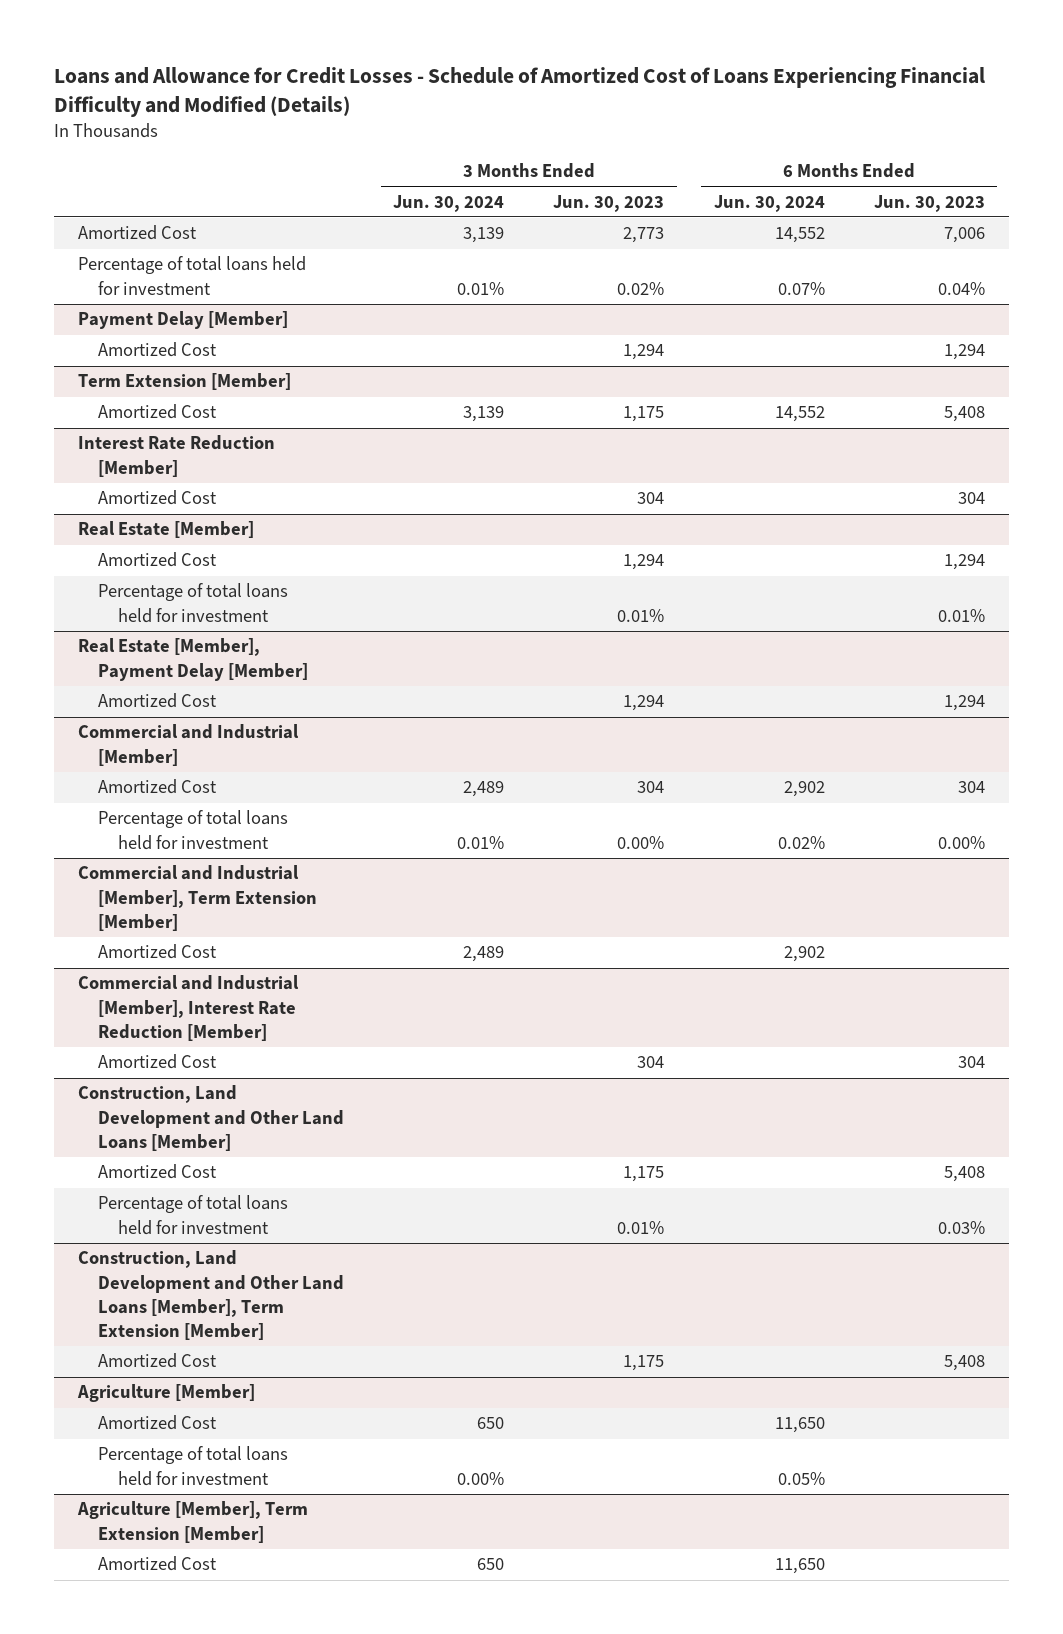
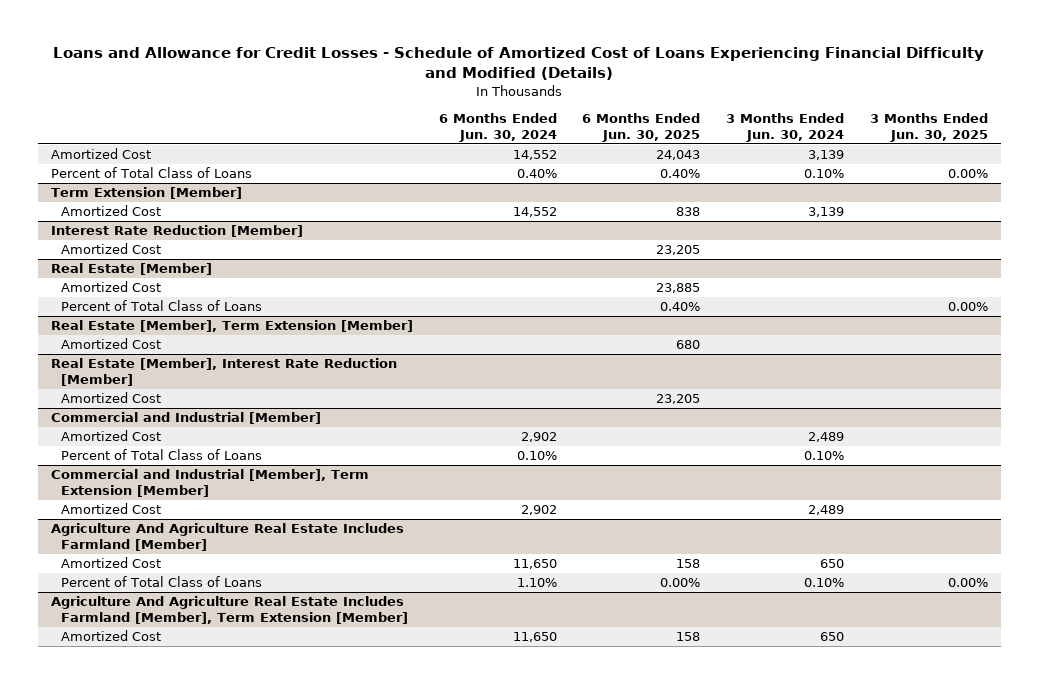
[553,194,665,212] Jun. 30, 2023 -> none
[873,194,985,212] Jun. 30, 2023 -> none
none -> [582,113,701,143] 6 Months Ended Jun. 30, 2025
none -> [869,113,988,143] 3 Months Ended Jun. 30, 2025
[78,311,289,330] Payment Delay [Member] -> none
[98,342,218,358] Amortized Cost -> none
[78,256,307,295] Percentage of total loans held for investment -> [50,167,252,179] Percent of Total Class of Loans
[457,281,505,295] 0.01% -> [804,169,845,179] 0.10%
[777,281,825,295] 0.07% -> [516,169,557,179] 0.40%
[78,638,309,681] Real Estate [Member], Payment Delay [Member] -> none
[98,693,218,709] Amortized Cost -> none
[98,583,289,623] Percentage of total loans held for investment -> [61,300,263,312] Percent of Total Class of Loans
none -> [50,320,413,333] Real Estate [Member], Term Extension [Member]
none -> [61,338,162,350] Amortized Cost
none -> [50,358,397,386] Real Estate [Member], Interest Rate Reduction [Member]
none -> [61,392,162,404] Amortized Cost
[98,810,289,850] Percentage of total loans held for investment -> [61,449,263,461] Percent of Total Class of Loans
[457,835,505,849] 0.01% -> [804,451,845,461] 0.10%
[777,835,825,849] 0.02% -> [516,451,557,461] 0.10%
[78,975,300,1041] Commercial and Industrial [Member], Interest Rate Reduction [Member] -> none
[98,1054,218,1070] Amortized Cost -> none
[78,1085,345,1151] Construction, Land Development and Other Land Loans [Member] -> none
[98,1164,218,1180] Amortized Cost -> none
[98,1195,289,1235] Percentage of total loans held for investment -> none
[78,1250,345,1340] Construction, Land Development and Other Land Loans [Member], Term Extension [Member] -> none
[98,1353,218,1369] Amortized Cost -> none
[77,1384,256,1403] Agriculture [Member] -> [50,523,404,551] Agriculture And Agriculture Real Estate Includes Farmland [Member]
[98,1446,289,1486] Percentage of total loans held for investment -> [61,576,263,588] Percent of Total Class of Loans
[457,1471,505,1485] 0.00% -> [804,578,845,588] 0.10%
[777,1471,825,1485] 0.05% -> [516,578,557,588] 1.10%
[77,1501,309,1543] Agriculture [Member], Term Extension [Member] -> [50,596,409,624] Agriculture And Agriculture Real Estate Includes Farmland [Member], Term Extension [Member]

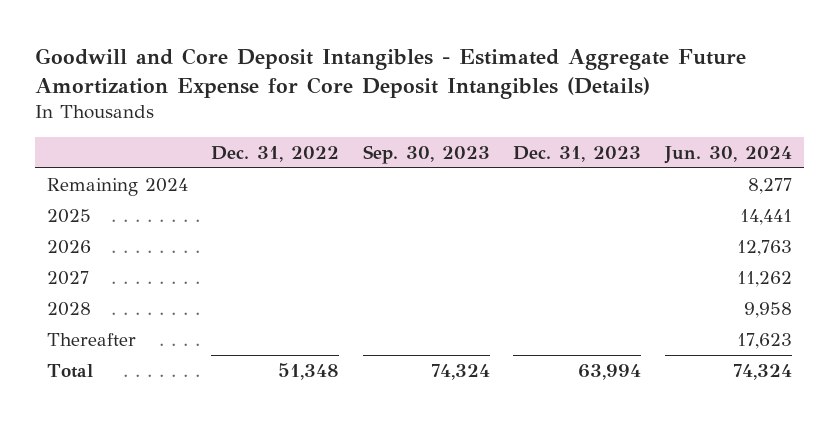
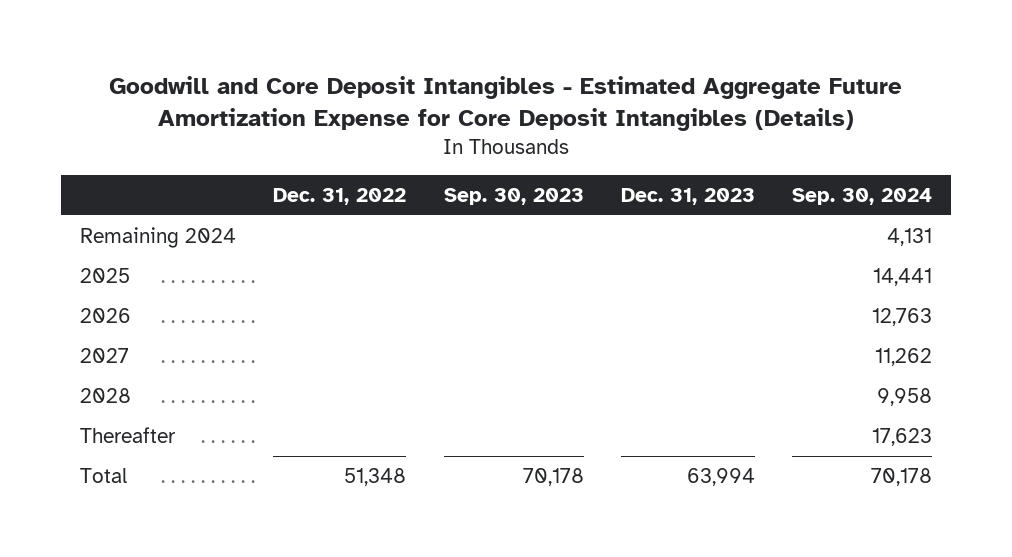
[664,146,793,165] Jun. 30, 2024 -> none
none -> [792,187,933,205] Sep. 30, 2024
[430,363,490,380] 74,324 -> [522,467,584,486] 70,178

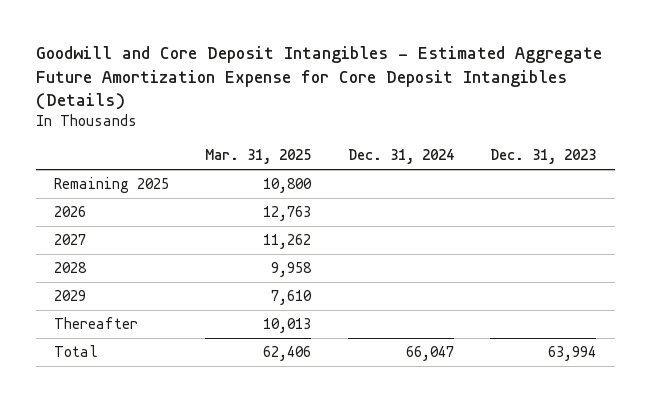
[273,187,407,205] Dec. 31, 2022 -> none
[443,187,584,205] Sep. 30, 2023 -> none
[792,187,933,205] Sep. 30, 2024 -> none
none -> [205,149,312,165] Mar. 31, 2025
none -> [347,149,454,165] Dec. 31, 2024
[79,267,130,283] 2025 -> none
[79,226,236,248] Remaining 2024 -> [53,177,169,194] Remaining 2025
none -> [53,290,86,302] 2029

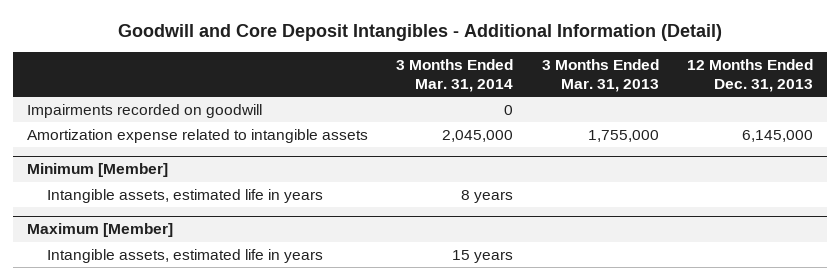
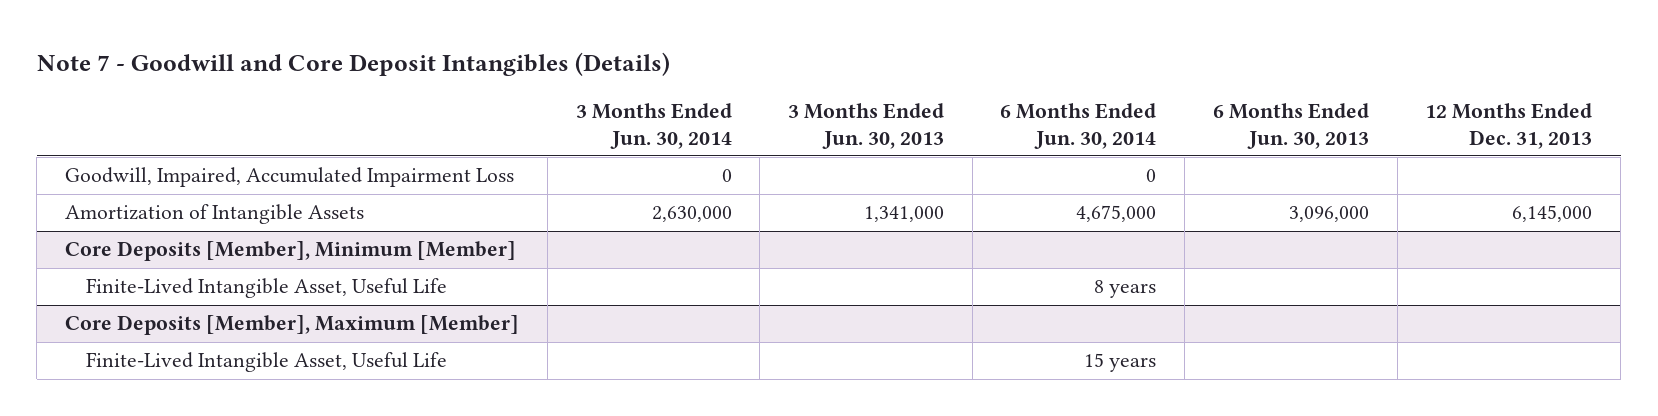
[117,23,722,41] Goodwill and Core Deposit Intangibles - Additional Information (Detail) -> [36,51,670,76] Note 7 - Goodwill and Core Deposit Intangibles (Details)
[396,59,514,93] 3 Months Ended Mar. 31, 2014 -> none
[541,59,659,93] 3 Months Ended Mar. 31, 2013 -> none
none -> [575,102,732,149] 3 Months Ended Jun. 30, 2014
none -> [788,102,945,149] 3 Months Ended Jun. 30, 2013
none -> [1000,102,1157,149] 6 Months Ended Jun. 30, 2014
none -> [1212,102,1369,149] 6 Months Ended Jun. 30, 2013
[26,103,262,118] Impairments recorded on goodwill -> [65,167,515,188] Goodwill, Impaired, Accumulated Impairment Loss
[26,128,368,143] Amortization expense related to intangible assets -> [65,204,365,225] Amortization of Intangible Assets
[26,163,168,178] Minimum [Member] -> [65,241,517,262] Core Deposits [Member], Minimum [Member]
[46,188,323,203] Intangible assets, estimated life in years -> [85,278,447,299] Finite-Lived Intangible Asset, Useful Life
[26,223,173,238] Maximum [Member] -> [65,315,520,336] Core Deposits [Member], Maximum [Member]
[46,248,323,263] Intangible assets, estimated life in years -> [85,352,447,373] Finite-Lived Intangible Asset, Useful Life

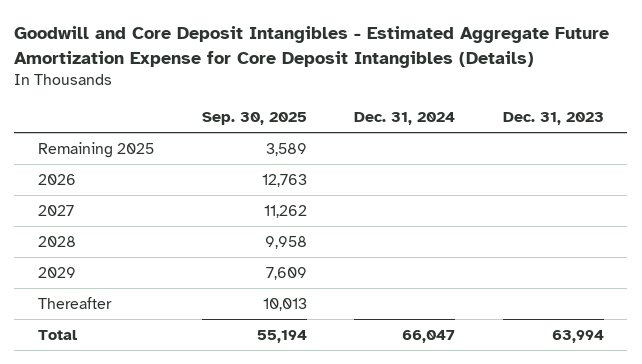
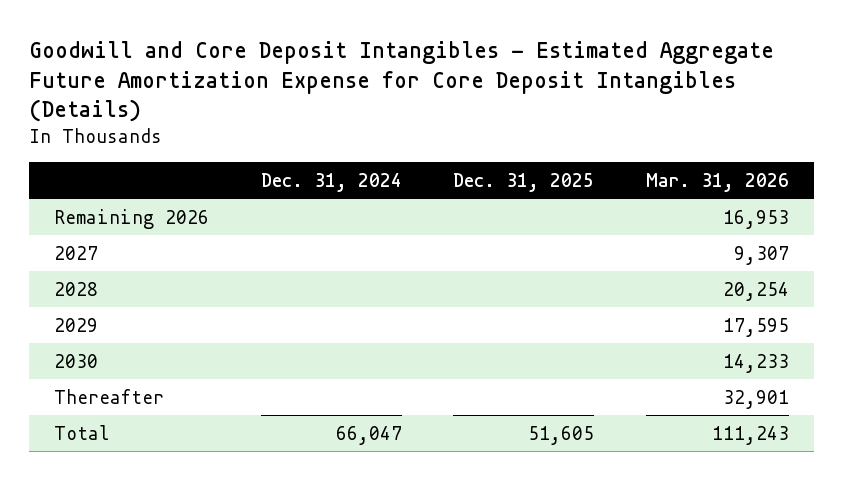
[201,111,307,125] Sep. 30, 2025 -> none
[502,111,604,125] Dec. 31, 2023 -> none
none -> [453,172,595,192] Dec. 31, 2025
none -> [645,172,789,192] Mar. 31, 2026
[38,174,77,186] 2026 -> none
[38,142,155,159] Remaining 2025 -> [54,208,210,229] Remaining 2026
none -> [54,353,99,368] 2030

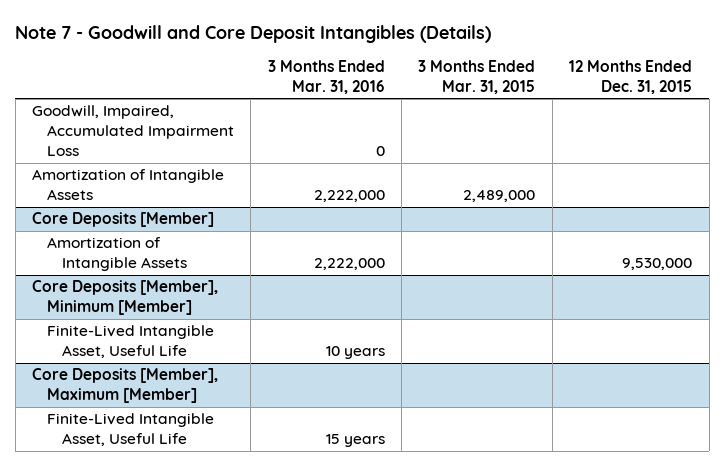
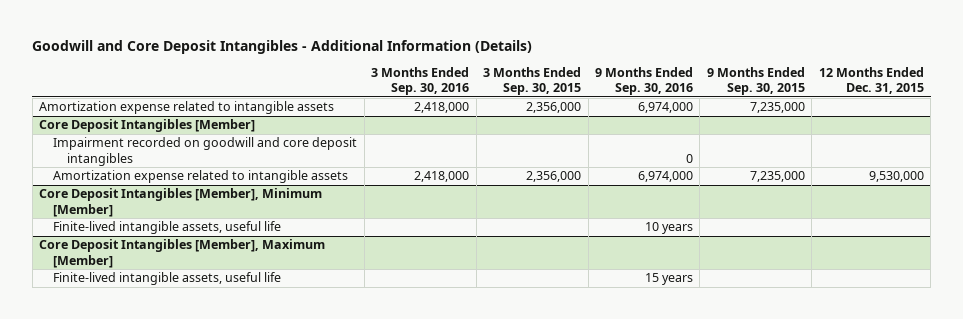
[15,25,492,44] Note 7 - Goodwill and Core Deposit Intangibles (Details) -> [32,40,533,55] Goodwill and Core Deposit Intangibles - Additional Information (Details)
[267,59,385,94] 3 Months Ended Mar. 31, 2016 -> none
[418,59,536,94] 3 Months Ended Mar. 31, 2015 -> none
none -> [371,66,470,95] 3 Months Ended Sep. 30, 2016
none -> [483,66,582,95] 3 Months Ended Sep. 30, 2015
none -> [595,66,694,95] 9 Months Ended Sep. 30, 2016
none -> [706,66,805,95] 9 Months Ended Sep. 30, 2015
[31,105,234,157] Goodwill, Impaired, Accumulated Impairment Loss -> none
[31,169,224,201] Amortization of Intangible Assets -> [39,101,335,115] Amortization expense related to intangible assets
[31,212,214,228] Core Deposits [Member] -> [39,119,256,133] Core Deposit Intangibles [Member]
none -> [53,137,358,166] Impairment recorded on goodwill and core deposit intangibles
[46,237,187,272] Amortization of Intangible Assets -> [53,170,349,184] Amortization expense related to intangible assets
[31,280,218,316] Core Deposits [Member], Minimum [Member] -> [39,188,323,217] Core Deposit Intangibles [Member], Minimum [Member]
[46,325,214,359] Finite-Lived Intangible Asset, Useful Life -> [53,221,282,235] Finite-lived intangible assets, useful life
[31,368,218,404] Core Deposits [Member], Maximum [Member] -> [39,239,326,268] Core Deposit Intangibles [Member], Maximum [Member]
[46,413,214,447] Finite-Lived Intangible Asset, Useful Life -> [53,272,282,286] Finite-lived intangible assets, useful life

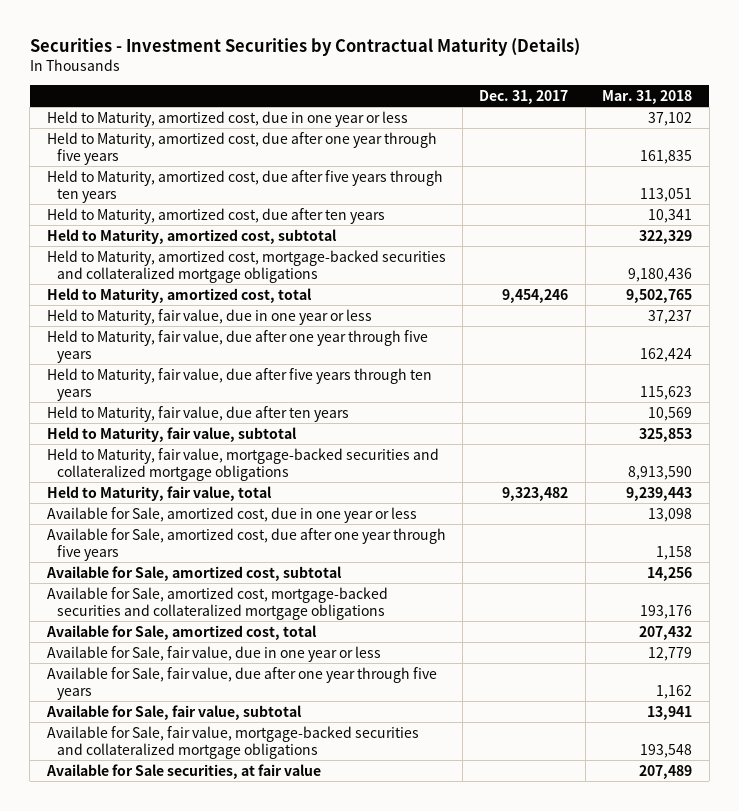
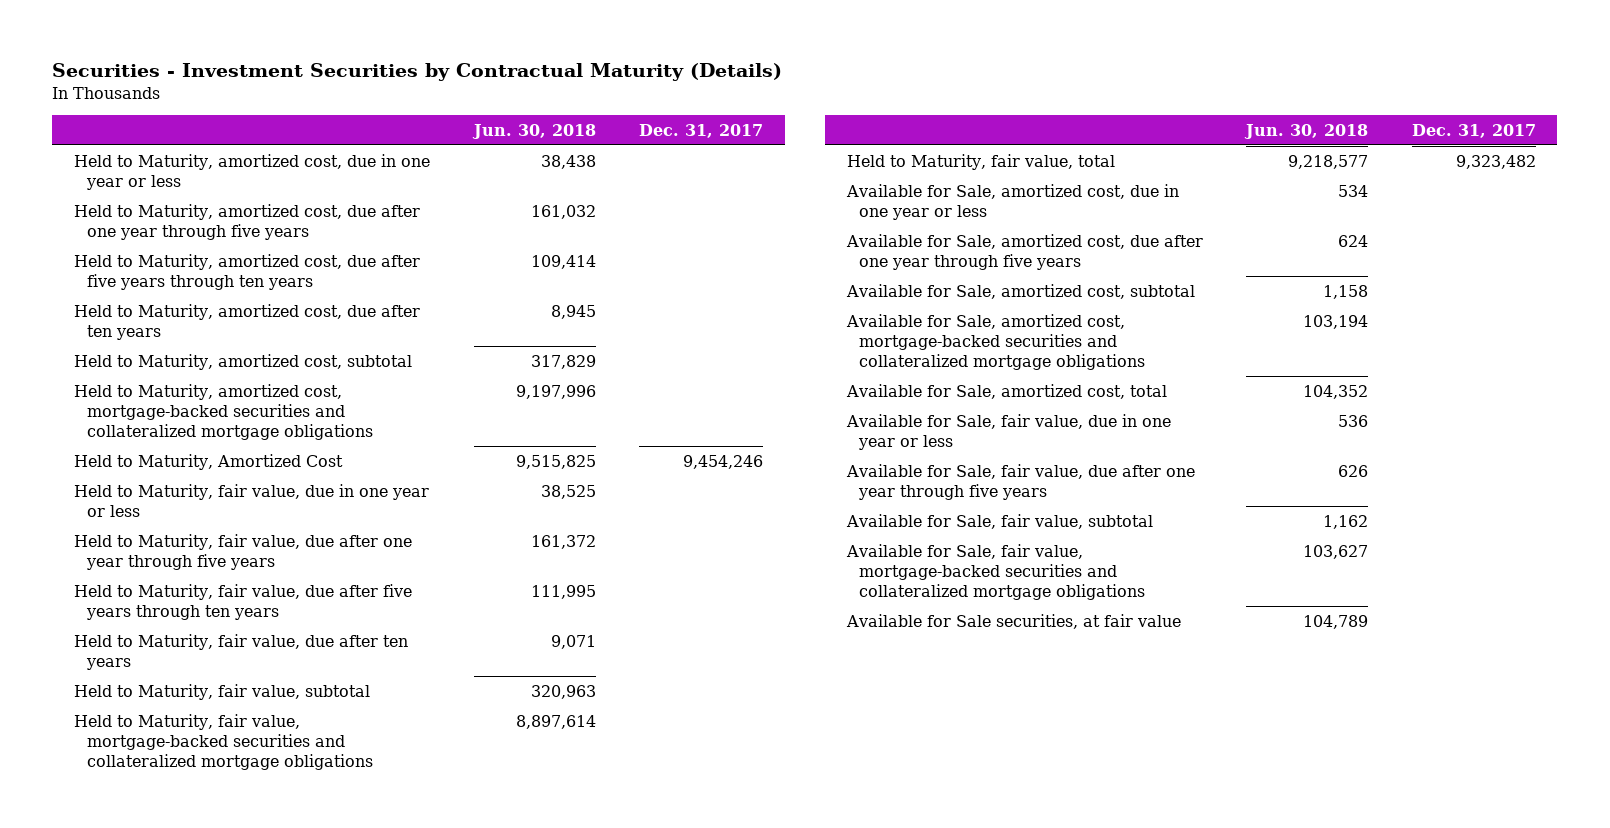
[602,89,693,104] Mar. 31, 2018 -> none
none -> [471,123,596,139] Jun. 30, 2018
[46,287,312,303] Held to Maturity, amortized cost, total -> [74,453,344,470] Held to Maturity, Amortized Cost

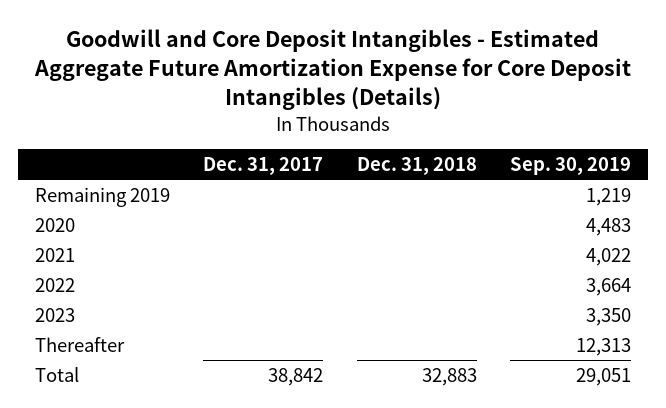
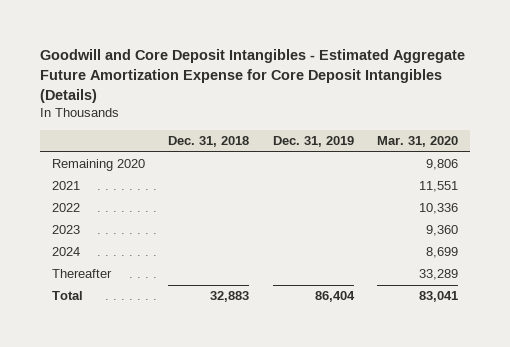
[203,157,324,176] Dec. 31, 2017 -> none
[510,157,632,176] Sep. 30, 2019 -> none
none -> [272,136,354,148] Dec. 31, 2019
none -> [377,136,459,148] Mar. 31, 2020
[34,217,75,232] 2020 -> none
[34,186,170,207] Remaining 2019 -> [51,159,145,172] Remaining 2020
none -> [51,247,80,257] 2024

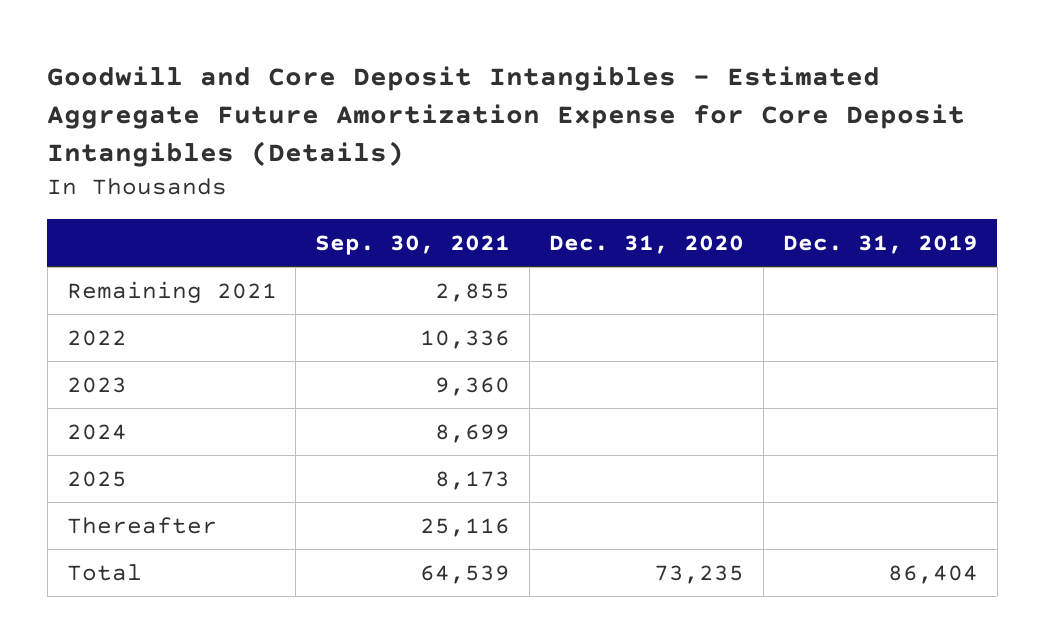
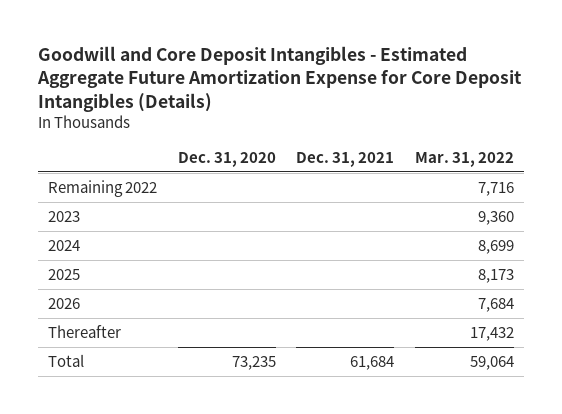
[315,234,511,255] Sep. 30, 2021 -> none
[782,234,978,254] Dec. 31, 2019 -> none
none -> [296,151,395,167] Dec. 31, 2021
none -> [414,151,514,167] Mar. 31, 2022
[66,329,127,346] 2022 -> none
[66,280,277,303] Remaining 2021 -> [48,179,158,197] Remaining 2022
none -> [48,297,81,309] 2026

